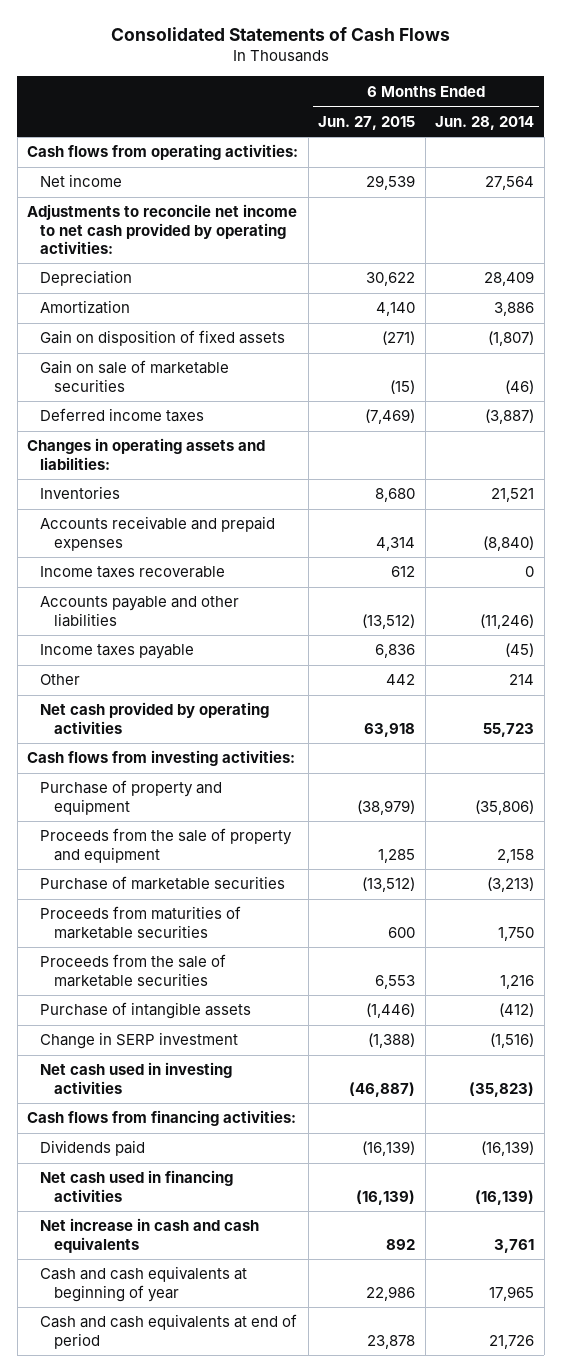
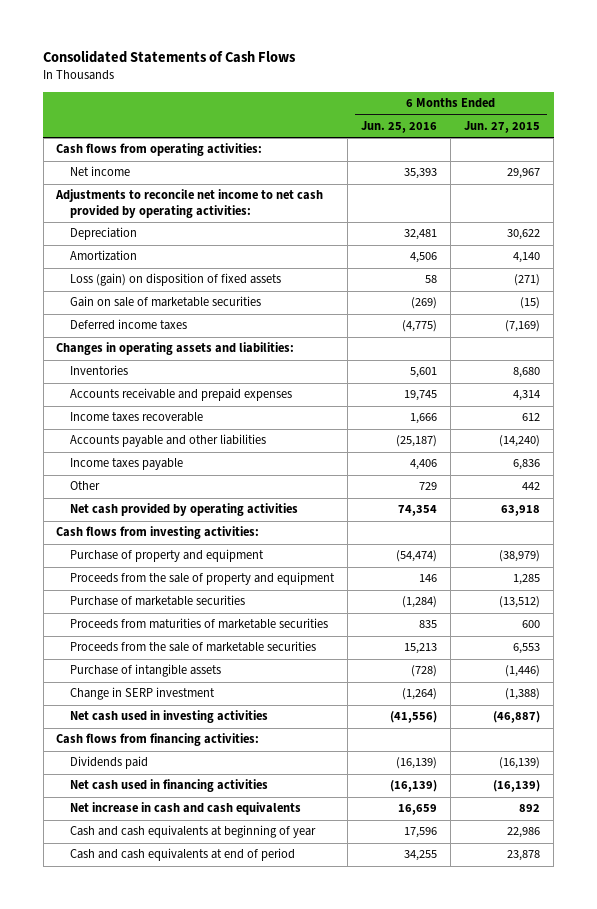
[435,115,535,130] Jun. 28, 2014 -> none
none -> [361,120,438,133] Jun. 25, 2016
[366,175,416,191] 29,539 -> [507,168,541,180] 29,967
[40,330,286,347] Gain on disposition of fixed assets -> [70,273,282,287] Loss (gain) on disposition of fixed assets
[365,409,416,425] (7,469) -> [505,320,541,333] (7,169)
[362,613,416,629] (13,512) -> [499,435,541,448] (14,240)

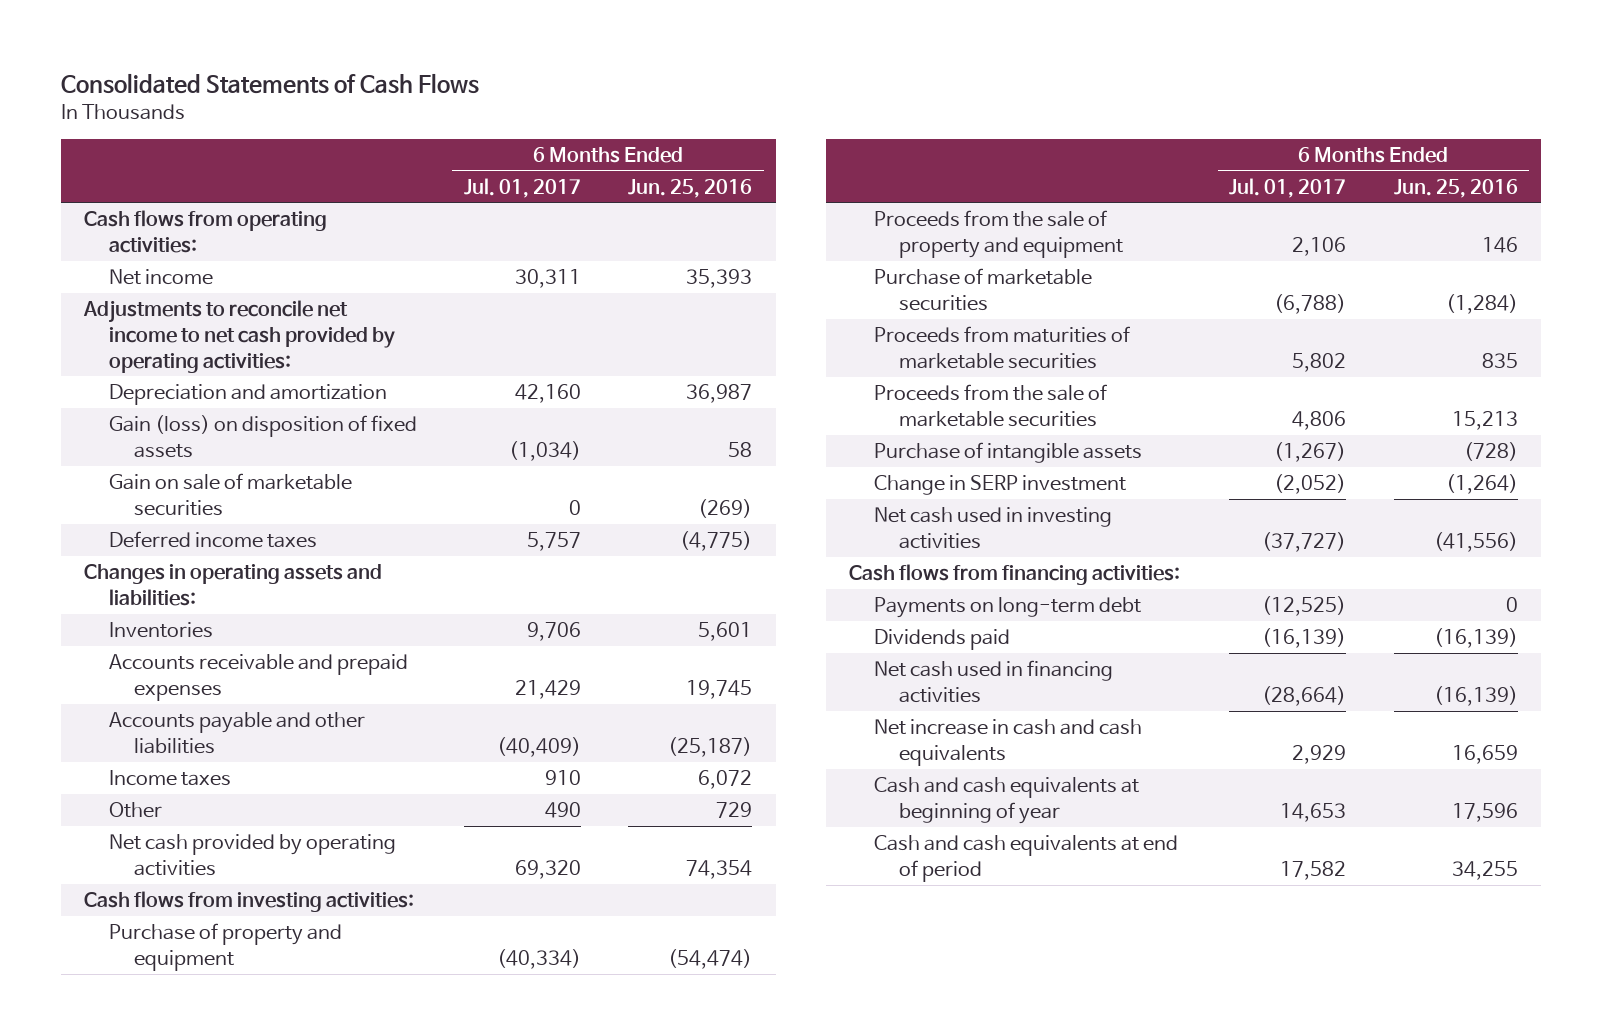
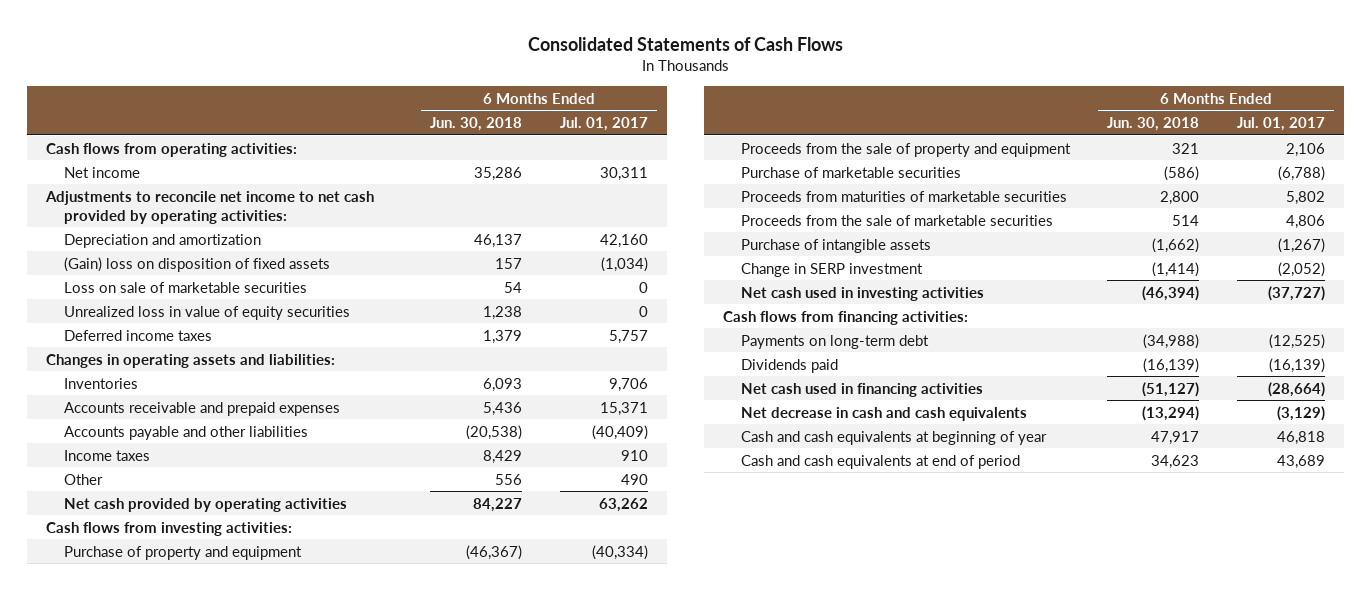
[628,178,753,198] Jun. 25, 2016 -> none
none -> [430,116,523,131] Jun. 30, 2018
[109,415,418,458] Gain (loss) on disposition of fixed assets -> [63,256,330,272] (Gain) loss on disposition of fixed assets
[109,473,353,516] Gain on sale of marketable securities -> [63,281,307,293] Loss on sale of marketable securities
none -> [63,305,350,320] Unrealized loss in value of equity securities
[515,679,582,699] 21,429 -> [599,401,648,416] 15,371
[515,859,582,879] 69,320 -> [598,497,648,512] 63,262
[874,719,1143,766] Net increase in cash and cash equivalents -> [740,406,1027,421] Net decrease in cash and cash equivalents
[1292,744,1347,764] 2,929 -> [1276,405,1325,421] (3,129)
[1280,802,1347,822] 14,653 -> [1276,430,1325,445] 46,818
[1280,860,1347,880] 17,582 -> [1276,454,1325,469] 43,689

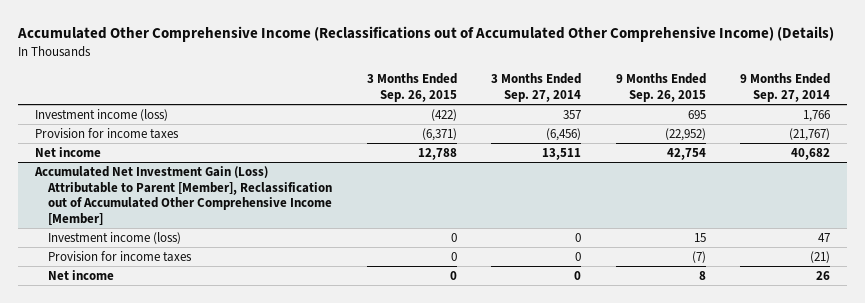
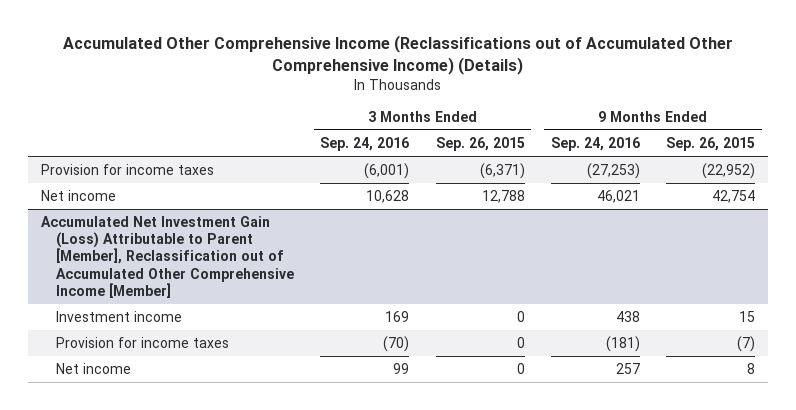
[491,73,582,103] 3 Months Ended Sep. 27, 2014 -> none
[740,73,831,103] 9 Months Ended Sep. 27, 2014 -> none
none -> [320,136,410,151] Sep. 24, 2016
none -> [550,136,640,151] Sep. 24, 2016
[35,108,169,121] Investment income (loss) -> none
[48,231,182,244] Investment income (loss) -> [56,311,183,323] Investment income

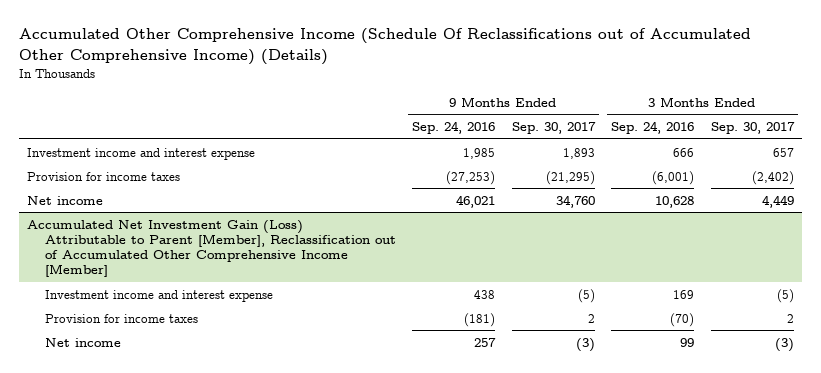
[62,35,733,75] Accumulated Other Comprehensive Income (Reclassifications out of Accumulated Other Comprehensive Income) (Details) -> [19,28,752,65] Accumulated Other Comprehensive Income (Schedule Of Reclassifications out of Accumulated Other Comprehensive Income) (Details)
[435,136,525,151] Sep. 26, 2015 -> none
[666,136,756,151] Sep. 26, 2015 -> none
none -> [511,122,596,135] Sep. 30, 2017
none -> [710,122,795,135] Sep. 30, 2017
none -> [27,147,256,160] Investment income and interest expense
[56,311,183,323] Investment income -> [44,289,273,302] Investment income and interest expense

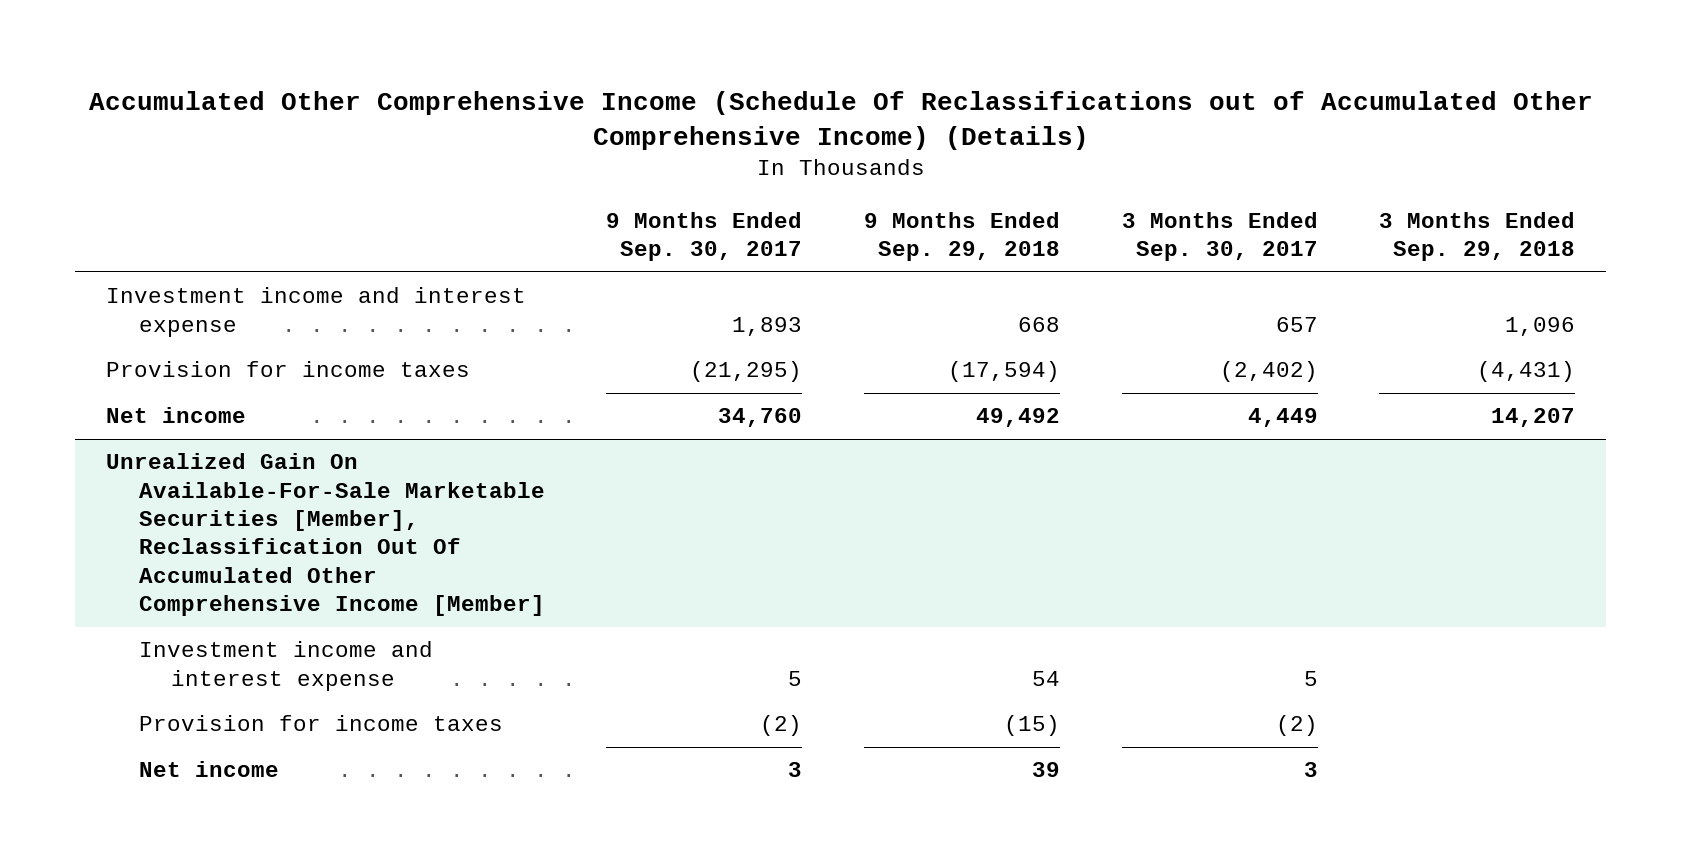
[412,121,496,135] Sep. 24, 2016 -> none
[611,121,695,135] Sep. 24, 2016 -> none
none -> [864,211,1061,262] 9 Months Ended Sep. 29, 2018
none -> [1379,211,1576,262] 3 Months Ended Sep. 29, 2018
[27,219,396,278] Accumulated Net Investment Gain (Loss) Attributable to Parent [Member], Reclassification out of Accumulated Other Comprehensive Income [Member] -> none
none -> [106,453,545,617] Unrealized Gain On Available-For-Sale Marketable Securities [Member], Reclassification Out Of Accumulated Other Comprehensive Income [Member]
[577,288,595,303] (5) -> [788,670,803,686] 5
[776,288,794,303] (5) -> [1303,670,1318,686] 5
[587,313,595,323] 2 -> [760,715,803,737] (2)
[786,313,794,323] 2 -> [1275,715,1318,737] (2)
[575,337,595,352] (3) -> [788,762,803,778] 3
[774,337,794,352] (3) -> [1303,762,1318,778] 3

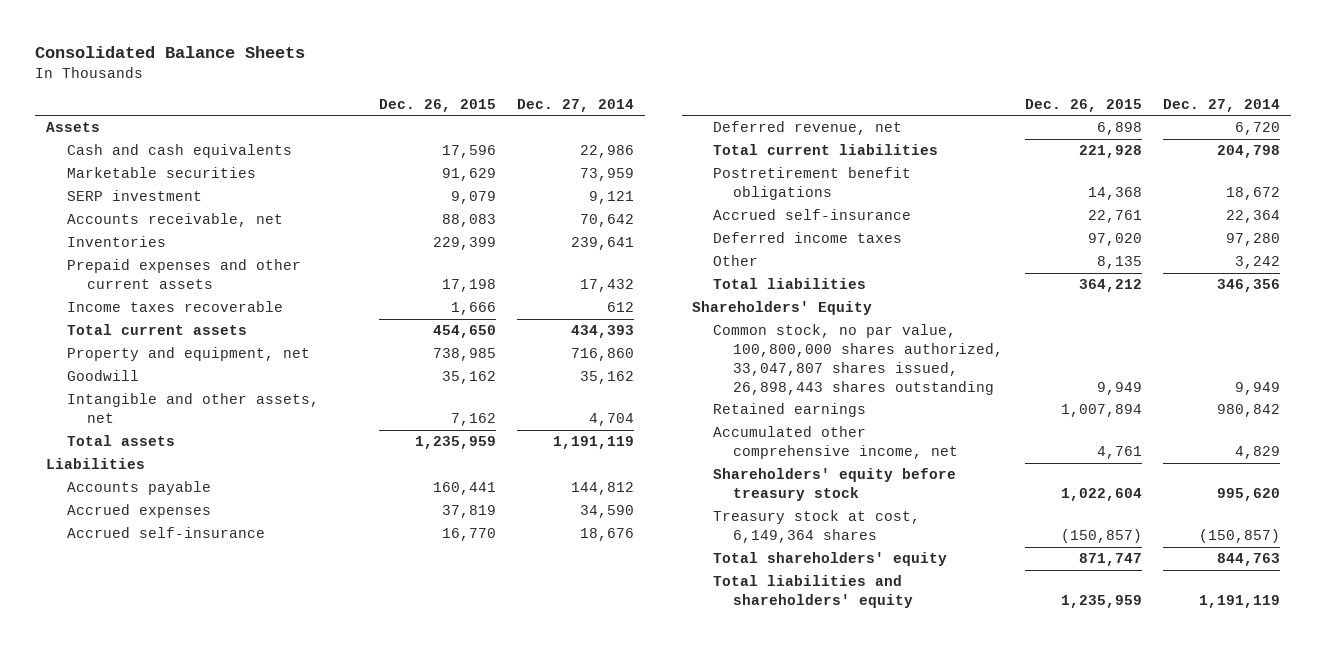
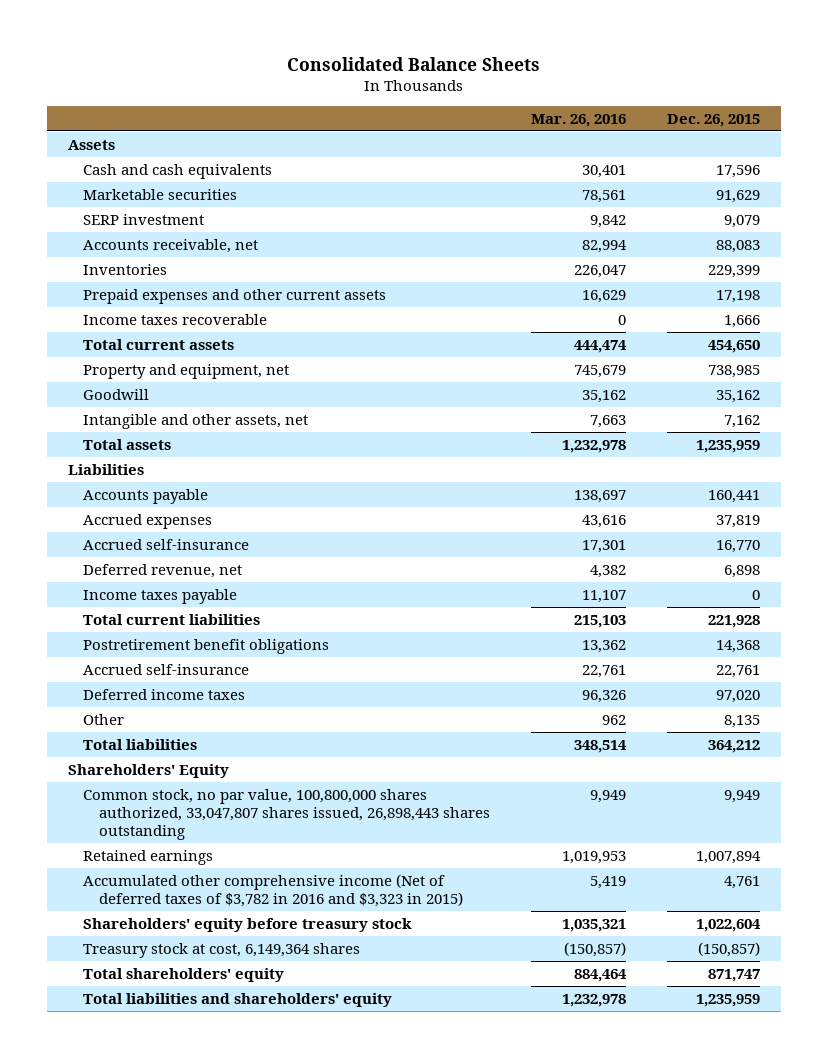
[517,98,635,112] Dec. 27, 2014 -> none
none -> [531,113,627,127] Mar. 26, 2016
none -> [83,588,238,604] Income taxes payable
[712,426,959,459] Accumulated other comprehensive income, net -> [83,873,464,907] Accumulated other comprehensive income (Net of deferred taxes of $3,782 in 2016 and $3,323 in 2015)

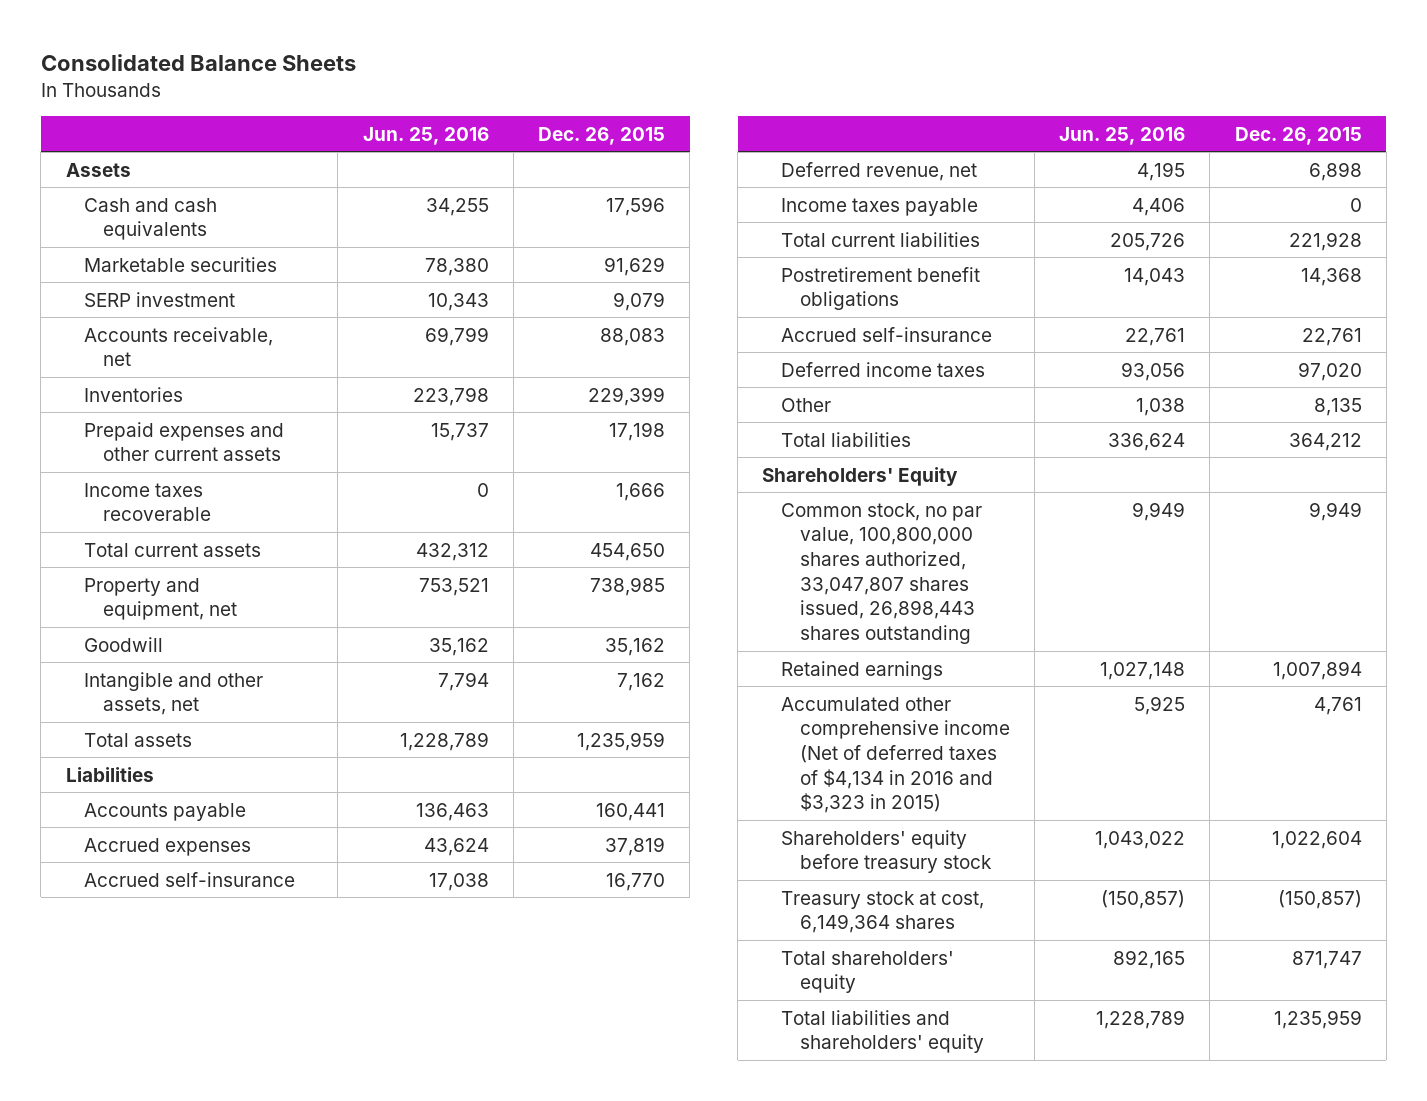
[531,113,627,127] Mar. 26, 2016 -> none
none -> [362,126,489,145] Jun. 25, 2016
[83,873,464,907] Accumulated other comprehensive income (Net of deferred taxes of $3,782 in 2016 and $3,323 in 2015) -> [781,696,1010,814] Accumulated other comprehensive income (Net of deferred taxes of $4,134 in 2016 and $3,323 in 2015)

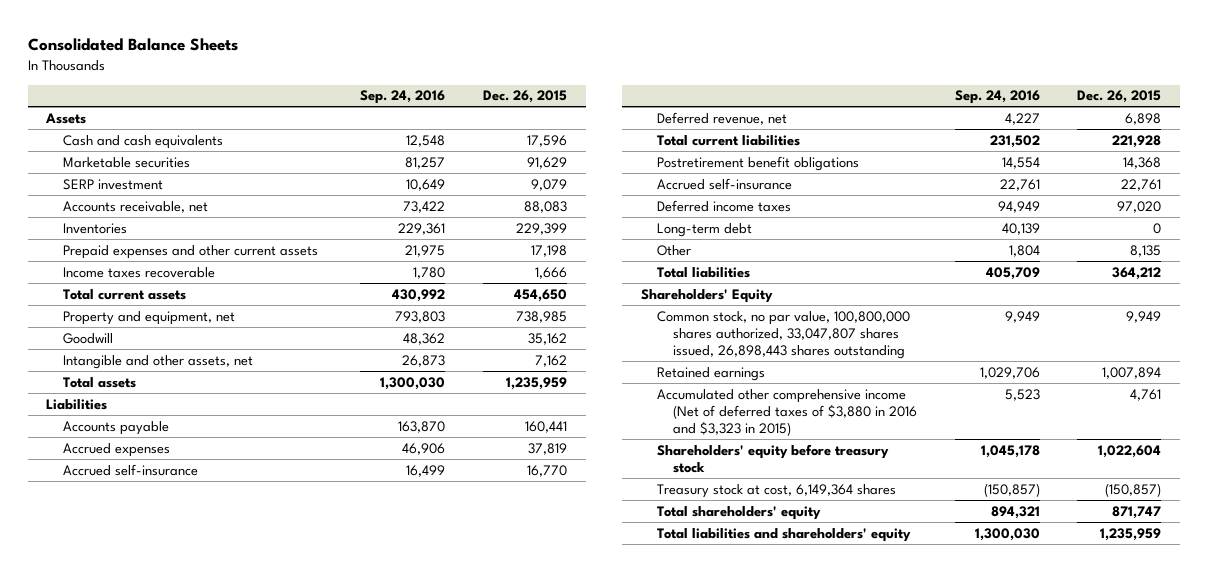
[362,126,489,145] Jun. 25, 2016 -> none
none -> [360,90,446,105] Sep. 24, 2016
[781,197,979,216] Income taxes payable -> none
none -> [656,222,752,237] Long-term debt
[781,696,1010,814] Accumulated other comprehensive income (Net of deferred taxes of $4,134 in 2016 and $3,323 in 2015) -> [656,388,918,437] Accumulated other comprehensive income (Net of deferred taxes of $3,880 in 2016 and $3,323 in 2015)

